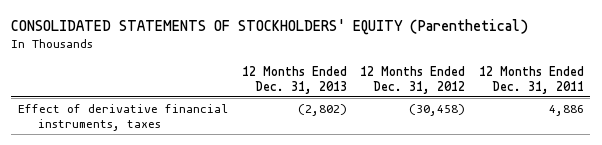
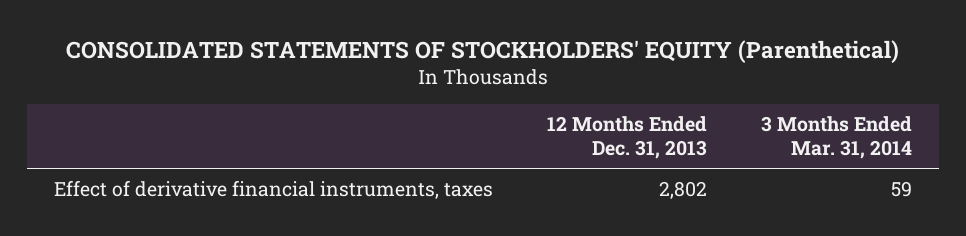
[360,65,466,94] 12 Months Ended Dec. 31, 2012 -> none
[478,65,584,94] 12 Months Ended Dec. 31, 2011 -> none
none -> [760,115,912,160] 3 Months Ended Mar. 31, 2014
[297,103,347,116] (2,802) -> [658,180,707,199] 2,802

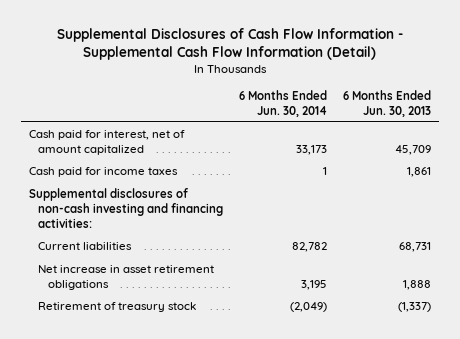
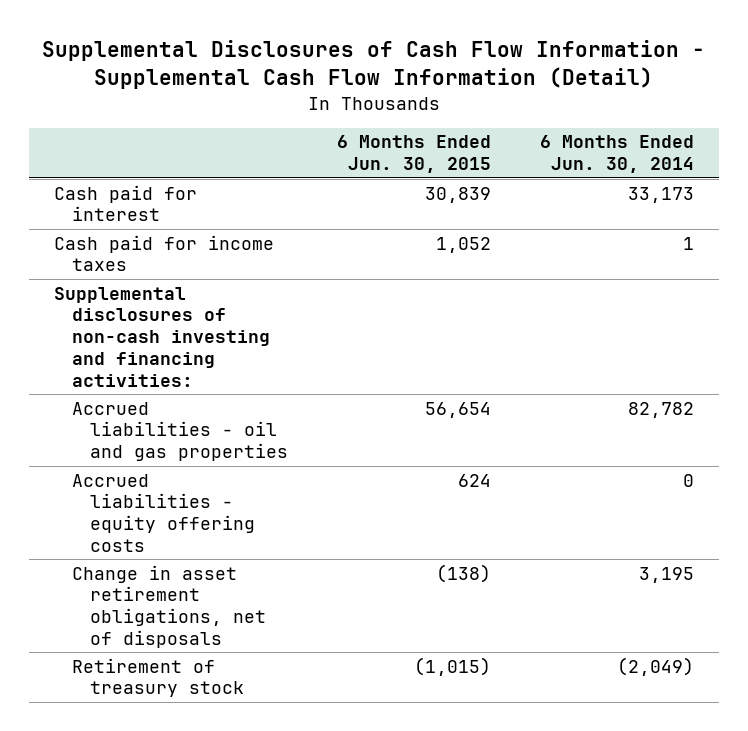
[343,89,432,117] 6 Months Ended Jun. 30, 2013 -> none
none -> [336,135,491,174] 6 Months Ended Jun. 30, 2015
[29,130,186,156] Cash paid for interest, net of amount capitalized -> [53,184,197,222] Cash paid for interest
[38,242,133,251] Current liabilities -> [71,401,288,462] Accrued liabilities - oil and gas properties
none -> [71,473,255,552] Accrued liabilities - equity offering costs
[38,265,215,291] Net increase in asset retirement obligations -> [71,564,266,648] Change in asset retirement obligations, net of disposals

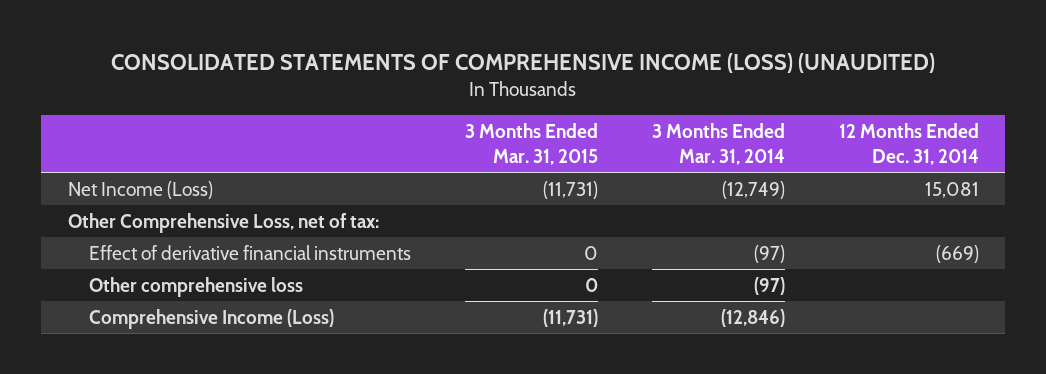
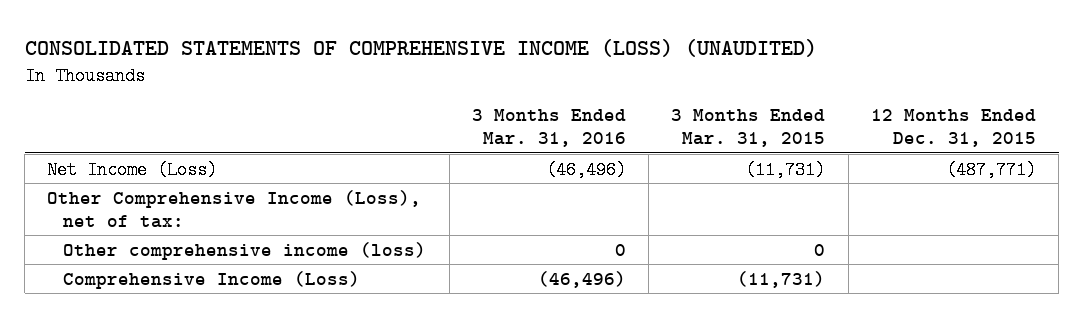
[651,123,785,165] 3 Months Ended Mar. 31, 2014 -> none
[838,123,979,165] 12 Months Ended Dec. 31, 2014 -> none
none -> [471,109,626,148] 3 Months Ended Mar. 31, 2016
none -> [870,109,1036,148] 12 Months Ended Dec. 31, 2015
[89,244,412,260] Effect of derivative financial instruments -> none
[67,212,379,233] Other Comprehensive Loss, net of tax: -> [47,189,422,228] Other Comprehensive Income (Loss), net of tax:
[89,276,304,297] Other comprehensive loss -> [63,241,427,260] Other comprehensive income (loss)

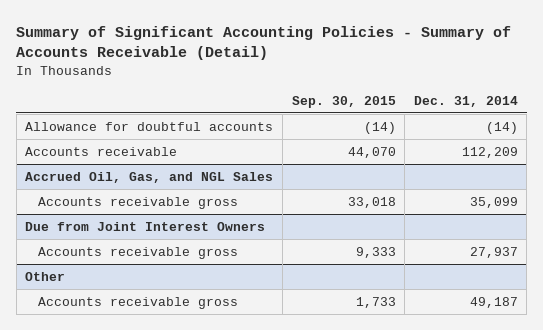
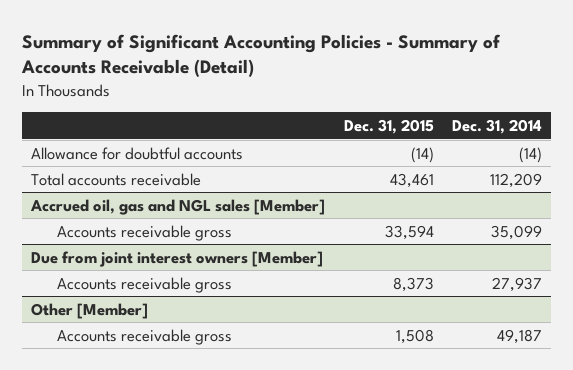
[291,95,396,108] Sep. 30, 2015 -> none
none -> [343,119,434,135] Dec. 31, 2015
[25,146,178,156] Accounts receivable -> [31,172,202,186] Total accounts receivable
[25,171,274,183] Accrued Oil, Gas, and NGL Sales -> [30,198,326,215] Accrued oil, gas and NGL sales [Member]
[25,221,266,231] Due from Joint Interest Owners -> [31,250,324,267] Due from joint interest owners [Member]
[25,271,66,281] Other -> [31,302,149,319] Other [Member]

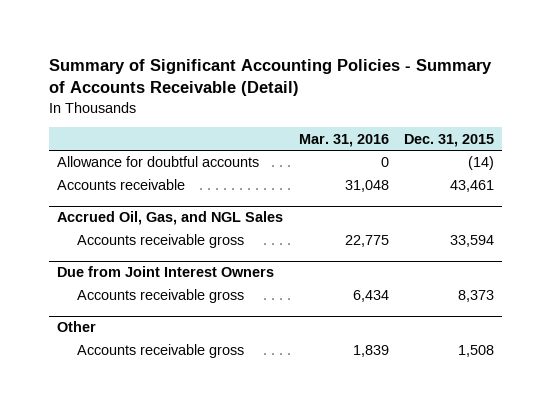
[452,119,543,135] Dec. 31, 2014 -> none
none -> [298,133,389,147] Mar. 31, 2016
[31,172,202,186] Total accounts receivable -> [56,179,185,191] Accounts receivable
[30,198,326,215] Accrued oil, gas and NGL sales [Member] -> [56,211,283,226] Accrued Oil, Gas, and NGL Sales
[31,250,324,267] Due from joint interest owners [Member] -> [56,266,274,278] Due from Joint Interest Owners
[31,302,149,319] Other [Member] -> [56,321,96,333] Other

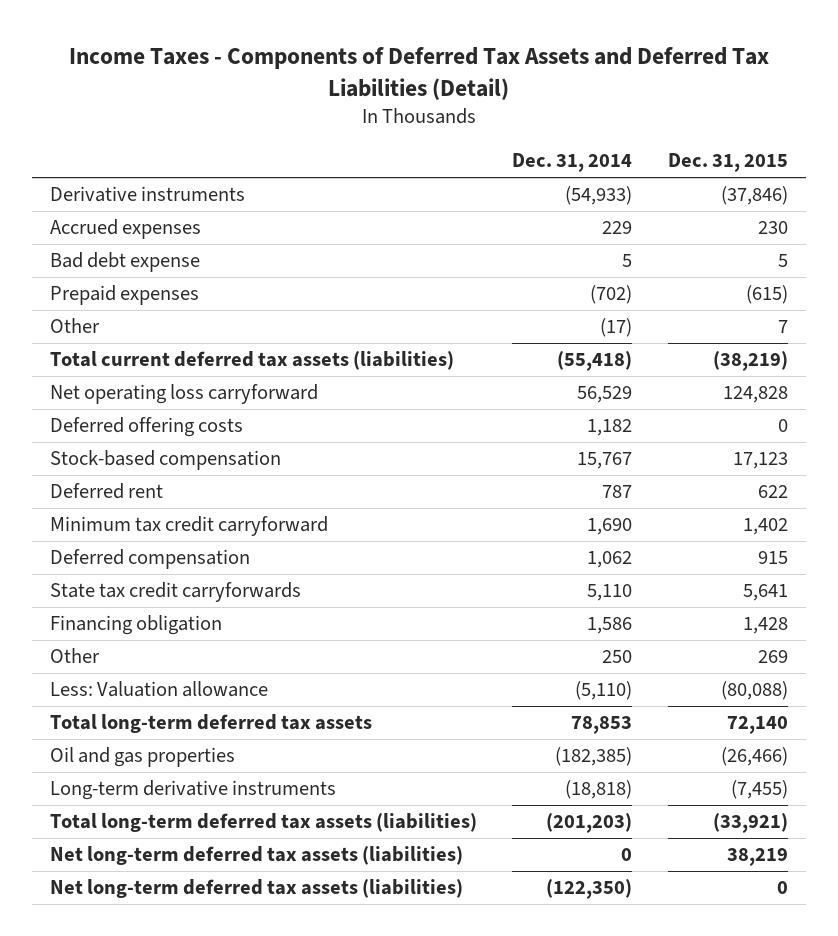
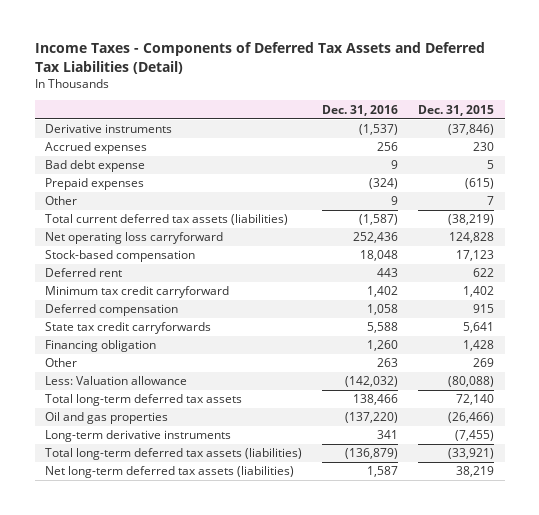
[512,153,633,173] Dec. 31, 2014 -> none
none -> [322,104,399,116] Dec. 31, 2016
[49,417,243,438] Deferred offering costs -> none
[49,879,463,899] Net long-term deferred tax assets (liabilities) -> none

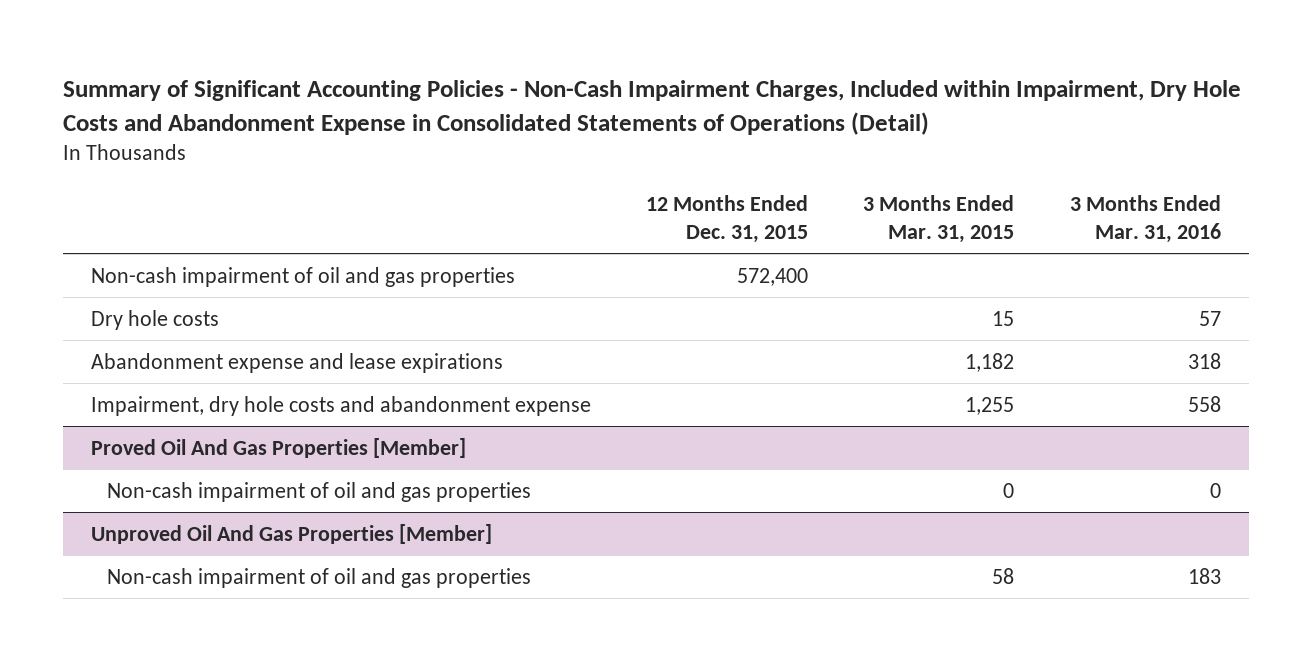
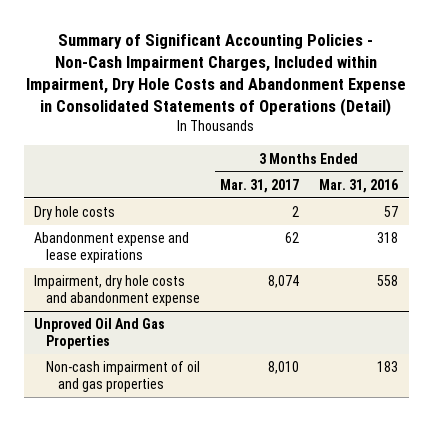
[646,194,809,243] 12 Months Ended Dec. 31, 2015 -> none
[863,194,1015,243] 3 Months Ended Mar. 31, 2015 -> none
none -> [220,178,300,193] Mar. 31, 2017
[90,266,515,287] Non-cash impairment of oil and gas properties -> none
[90,437,466,458] Proved Oil And Gas Properties [Member] -> none
[106,481,531,502] Non-cash impairment of oil and gas properties -> none
[90,523,492,544] Unproved Oil And Gas Properties [Member] -> [34,318,166,349] Unproved Oil And Gas Properties

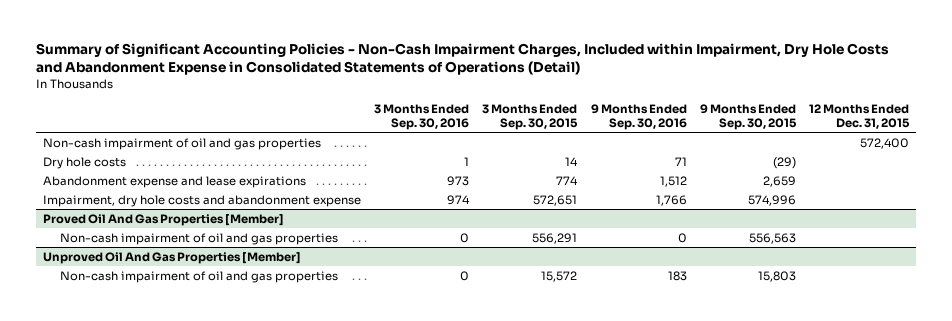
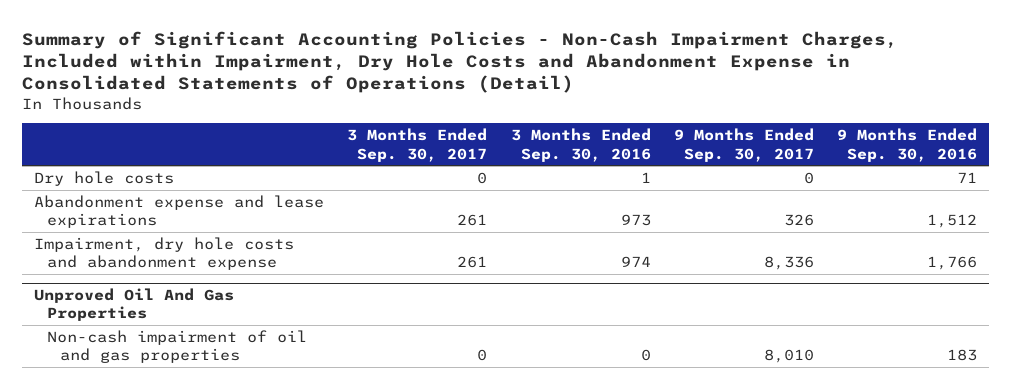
[482,104,579,131] 3 Months Ended Sep. 30, 2015 -> none
[699,104,797,131] 9 Months Ended Sep. 30, 2015 -> none
[809,104,911,130] 12 Months Ended Dec. 31, 2015 -> none
none -> [347,128,488,162] 3 Months Ended Sep. 30, 2017
none -> [673,128,814,162] 9 Months Ended Sep. 30, 2017
[42,137,321,150] Non-cash impairment of oil and gas properties -> none
[42,213,284,226] Proved Oil And Gas Properties [Member] -> none
[60,232,339,245] Non-cash impairment of oil and gas properties -> none
[42,251,301,264] Unproved Oil And Gas Properties [Member] -> [33,288,234,322] Unproved Oil And Gas Properties

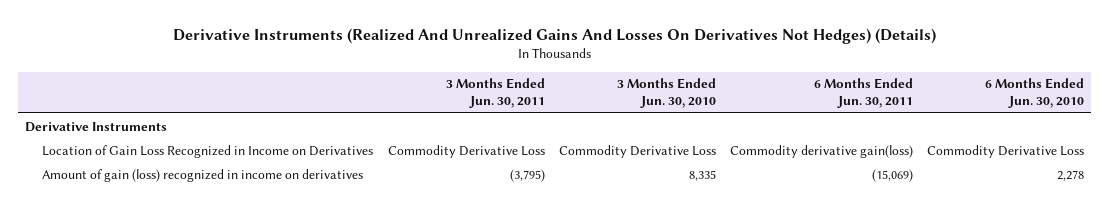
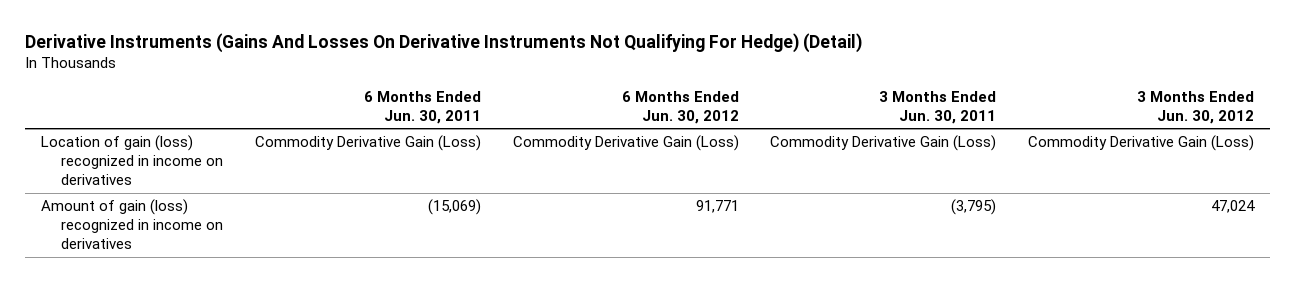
[172,27,936,44] Derivative Instruments (Realized And Unrealized Gains And Losses On Derivatives Not Hedges) (Details) -> [24,33,862,54] Derivative Instruments (Gains And Losses On Derivative Instruments Not Qualifying For Hedge) (Detail)
[616,78,716,109] 3 Months Ended Jun. 30, 2010 -> none
[984,78,1084,109] 6 Months Ended Jun. 30, 2010 -> none
none -> [621,90,739,124] 6 Months Ended Jun. 30, 2012
none -> [1137,90,1255,124] 3 Months Ended Jun. 30, 2012
[25,121,168,132] Derivative Instruments -> none
[42,144,374,158] Location of Gain Loss Recognized in Income on Derivatives -> [40,135,224,186] Location of gain (loss) recognized in income on derivatives
[387,144,545,158] Commodity Derivative Loss -> [770,135,997,152] Commodity Derivative Gain (Loss)
[729,144,913,158] Commodity derivative gain(loss) -> [254,135,481,152] Commodity Derivative Gain (Loss)

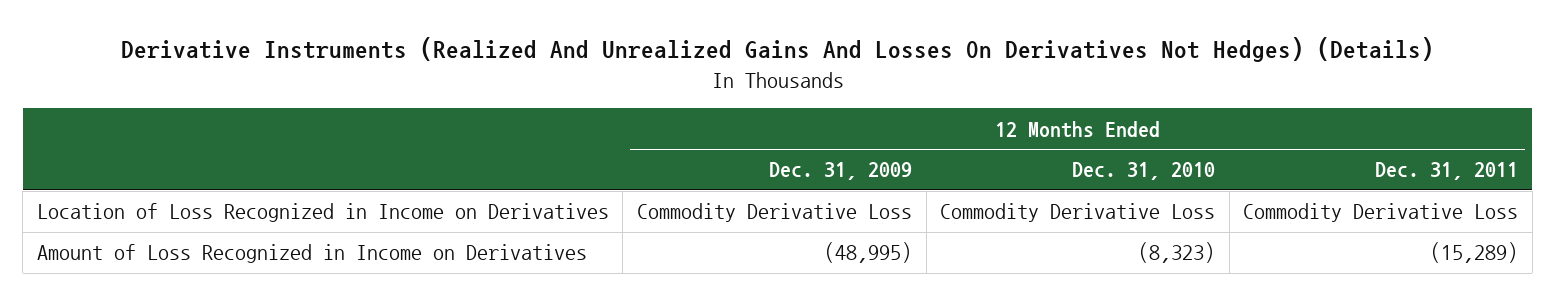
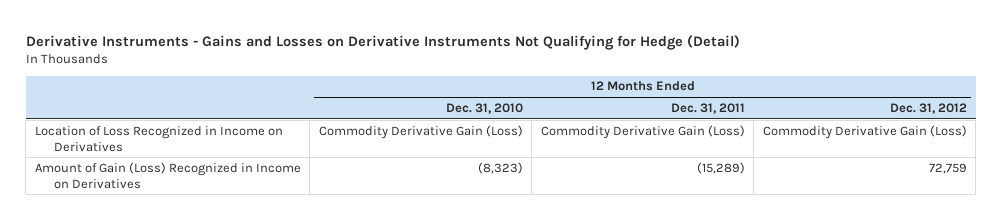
[120,36,1434,62] Derivative Instruments (Realized And Unrealized Gains And Losses On Derivatives Not Hedges) (Details) -> [25,34,740,50] Derivative Instruments - Gains and Losses on Derivative Instruments Not Qualifying for Hedge (Detail)
[769,162,913,181] Dec. 31, 2009 -> none
none -> [889,103,967,115] Dec. 31, 2012
[940,203,1216,223] Commodity Derivative Loss -> [318,124,523,139] Commodity Derivative Gain (Loss)
[1243,203,1519,223] Commodity Derivative Loss -> [540,124,745,139] Commodity Derivative Gain (Loss)
[36,244,587,264] Amount of Loss Recognized in Income on Derivatives -> [34,161,301,189] Amount of Gain (Loss) Recognized in Income on Derivatives

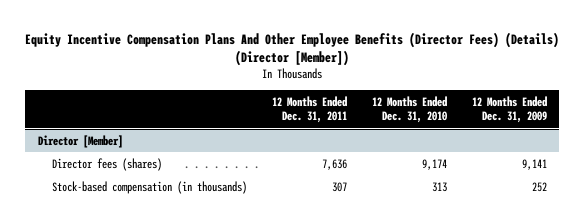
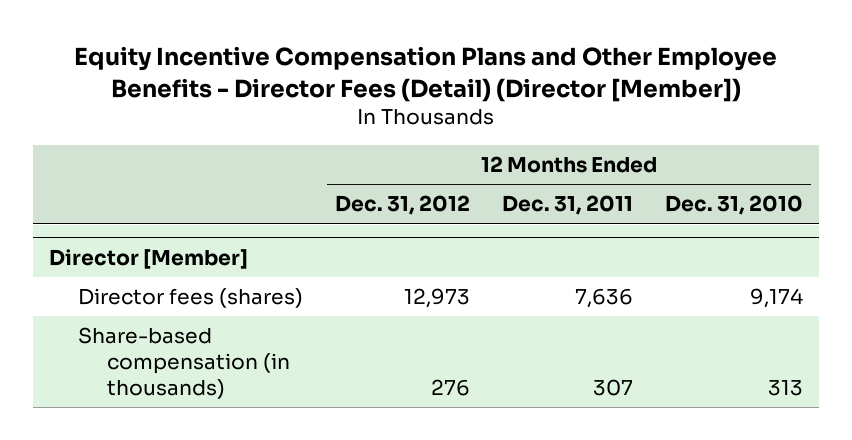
[25,31,560,67] Equity Incentive Compensation Plans And Other Employee Benefits (Director Fees) (Details) (Director [Member]) -> [73,45,777,102] Equity Incentive Compensation Plans and Other Employee Benefits - Director Fees (Detail) (Director [Member])
[471,95,547,124] 12 Months Ended Dec. 31, 2009 -> none
none -> [335,195,471,216] Dec. 31, 2012
[51,180,247,194] Stock-based compensation (in thousands) -> [78,327,291,399] Share-based compensation (in thousands)

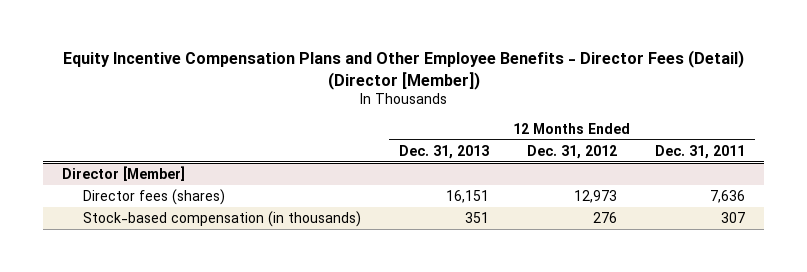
[664,195,803,216] Dec. 31, 2010 -> none
none -> [399,144,490,159] Dec. 31, 2013
[78,327,291,399] Share-based compensation (in thousands) -> [82,210,361,227] Stock-based compensation (in thousands)

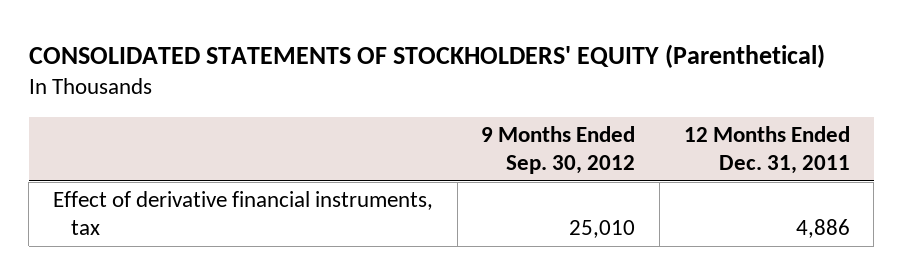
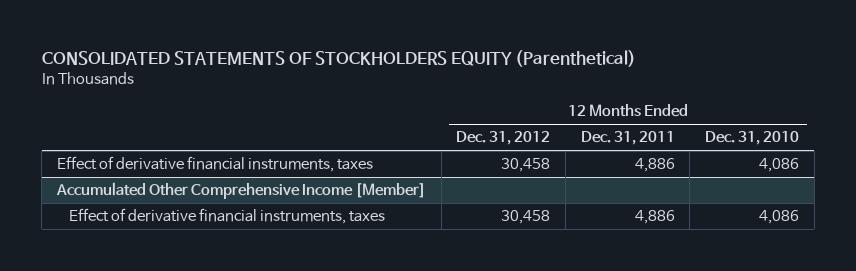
[28,43,825,68] CONSOLIDATED STATEMENTS OF STOCKHOLDERS' EQUITY (Parenthetical) -> [41,50,636,68] CONSOLIDATED STATEMENTS OF STOCKHOLDERS EQUITY (Parenthetical)
[481,126,636,175] 9 Months Ended Sep. 30, 2012 -> none
none -> [456,131,551,146] Dec. 31, 2012
none -> [705,131,800,146] Dec. 31, 2010
[53,191,434,236] Effect of derivative financial instruments, tax -> [57,156,374,173] Effect of derivative financial instruments, taxes
none -> [56,182,427,200] Accumulated Other Comprehensive Income [Member]
none -> [68,208,385,225] Effect of derivative financial instruments, taxes

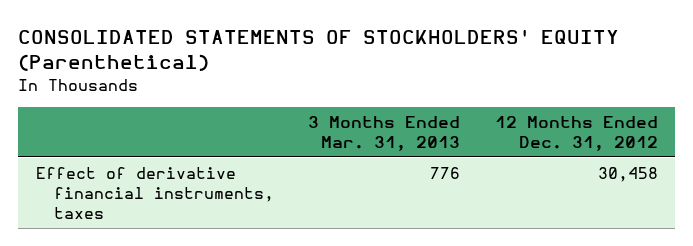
[41,50,636,68] CONSOLIDATED STATEMENTS OF STOCKHOLDERS EQUITY (Parenthetical) -> [18,28,620,71] CONSOLIDATED STATEMENTS OF STOCKHOLDERS' EQUITY (Parenthetical)
[580,131,675,146] Dec. 31, 2011 -> none
[705,131,800,146] Dec. 31, 2010 -> none
none -> [308,115,461,152] 3 Months Ended Mar. 31, 2013
[56,182,427,200] Accumulated Other Comprehensive Income [Member] -> none
[68,208,385,225] Effect of derivative financial instruments, taxes -> none

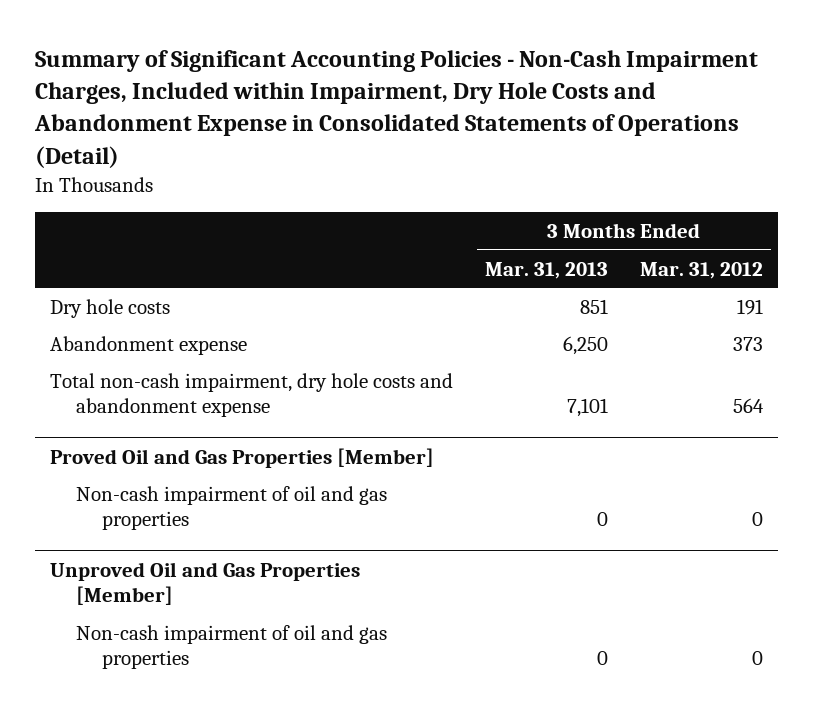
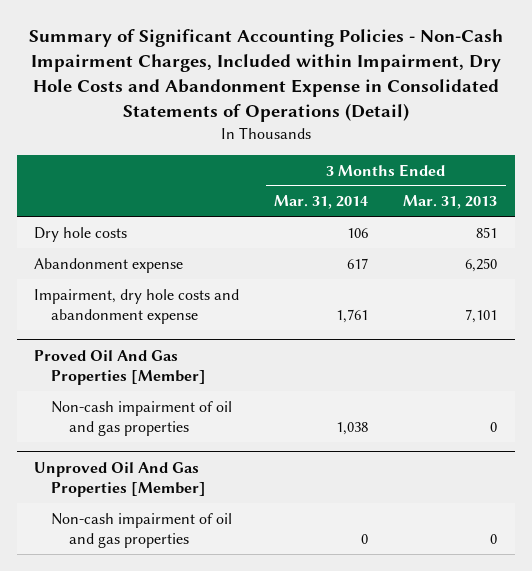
[639,261,763,279] Mar. 31, 2012 -> none
none -> [274,195,369,210] Mar. 31, 2014
[50,372,454,418] Total non-cash impairment, dry hole costs and abandonment expense -> [34,288,240,324] Impairment, dry hole costs and abandonment expense
[50,447,435,468] Proved Oil and Gas Properties [Member] -> [34,349,207,385] Proved Oil And Gas Properties [Member]
[50,561,361,606] Unproved Oil and Gas Properties [Member] -> [34,461,207,497] Unproved Oil And Gas Properties [Member]

